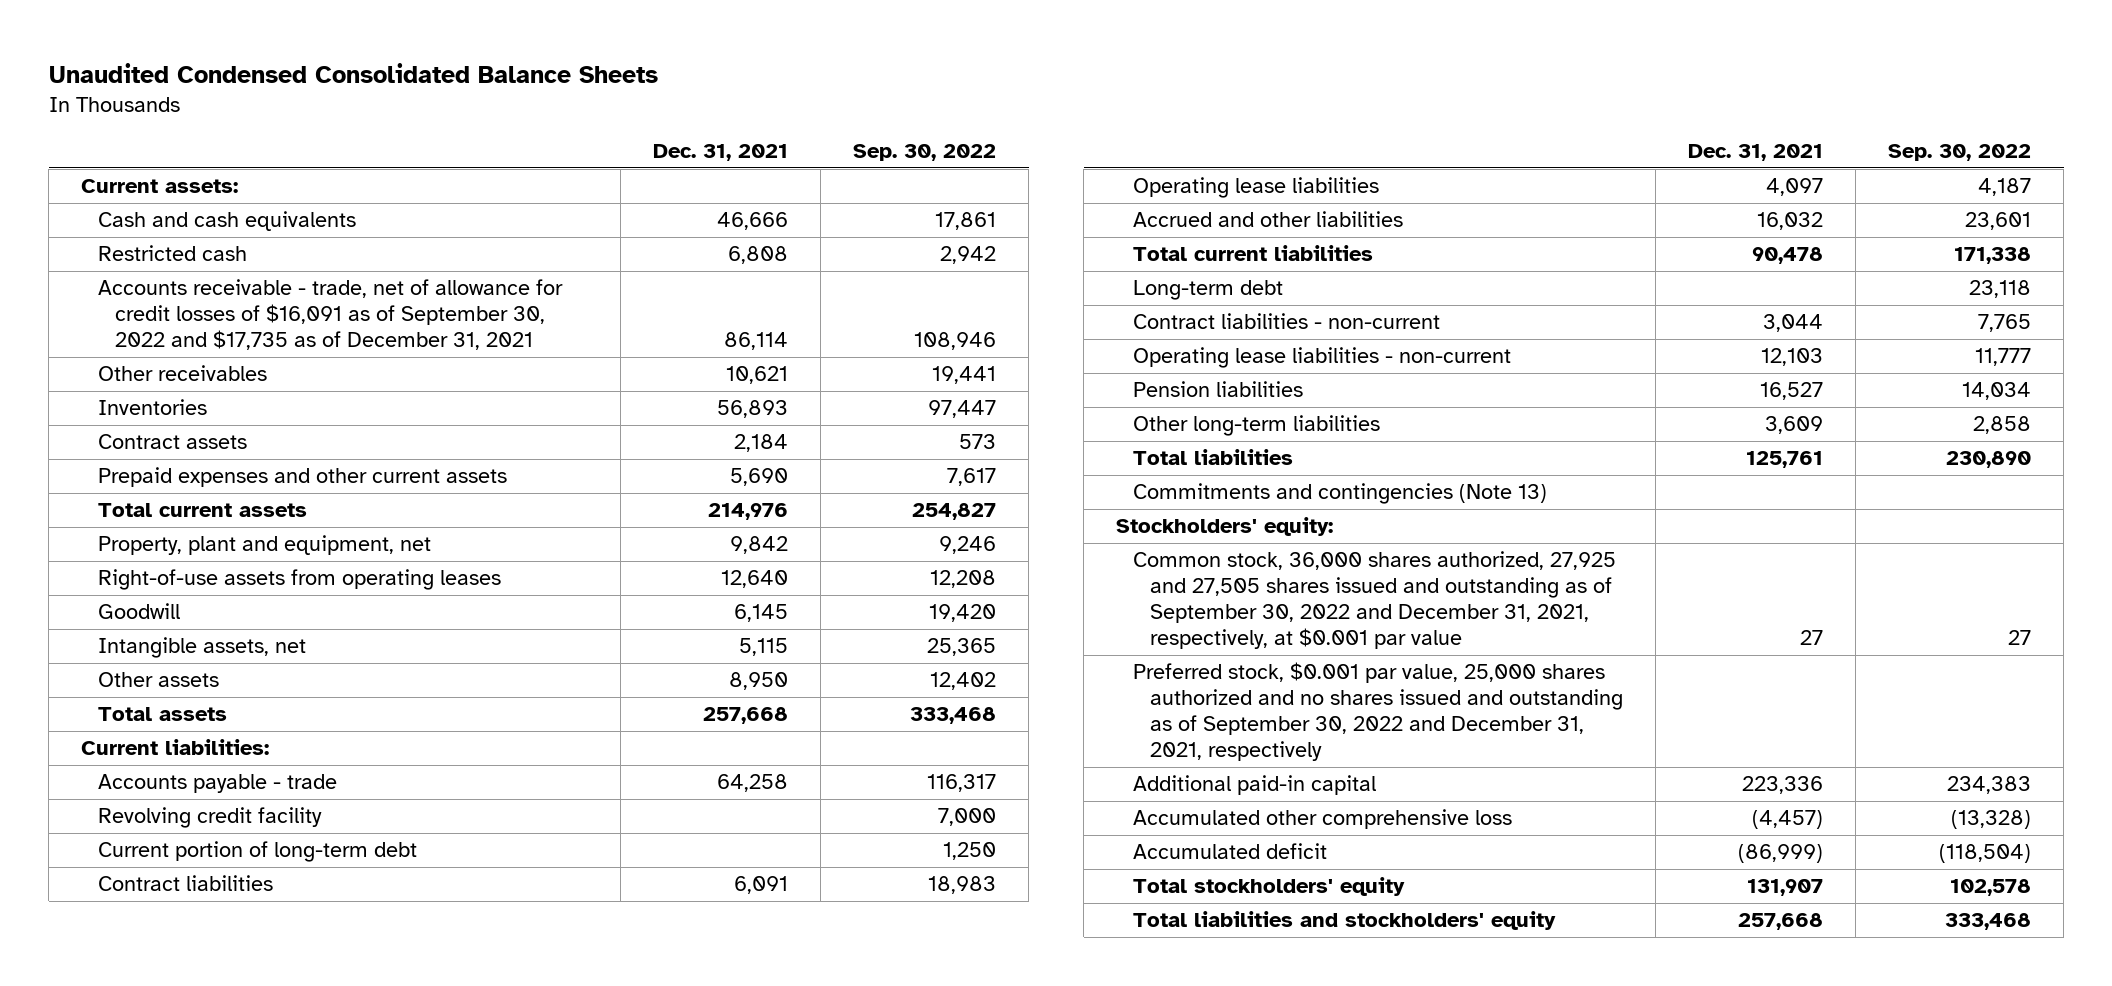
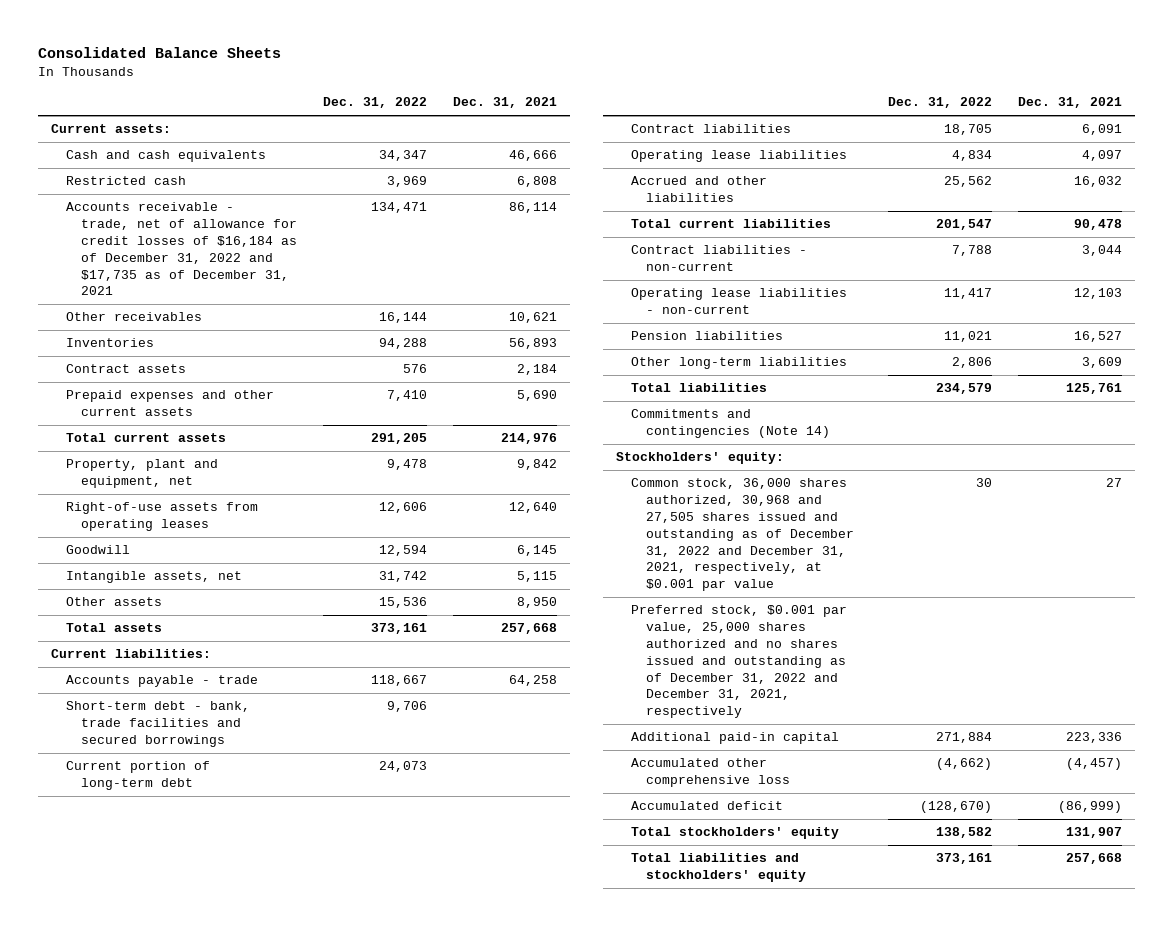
[48,62,658,83] Unaudited Condensed Consolidated Balance Sheets -> [37,47,281,59] Consolidated Balance Sheets
[853,144,997,162] Sep. 30, 2022 -> none
none -> [323,97,428,109] Dec. 31, 2022
[98,279,564,351] Accounts receivable - trade, net of allowance for credit losses of $16,091 as of September 30, 2022 and $17,735 as of December 31, 2021 -> [65,202,298,296] Accounts receivable - trade, net of allowance for credit losses of $16,184 as of December 31, 2022 and $17,735 as of December 31, 2021
[98,807,323,829] Revolving credit facility -> none
none -> [65,701,250,748] Short-term debt - bank, trade facilities and secured borrowings
[1133,280,1284,301] Long-term debt -> none
[1133,483,1548,505] Commitments and contingencies (Note 13) -> [631,409,831,439] Commitments and contingencies (Note 14)
[1133,551,1617,650] Common stock, 36,000 shares authorized, 27,925 and 27,505 shares issued and outstanding as of September 30, 2022 and December 31, 2021, respectively, at $0.001 par value -> [631,478,855,592] Common stock, 36,000 shares authorized, 30,968 and 27,505 shares issued and outstanding as of December 31, 2022 and December 31, 2021, respectively, at $0.001 par value
[1133,662,1624,762] Preferred stock, $0.001 par value, 25,000 shares authorized and no shares issued and outstanding as of September 30, 2022 and December 31, 2021, respectively -> [631,605,848,719] Preferred stock, $0.001 par value, 25,000 shares authorized and no shares issued and outstanding as of December 31, 2022 and December 31, 2021, respectively

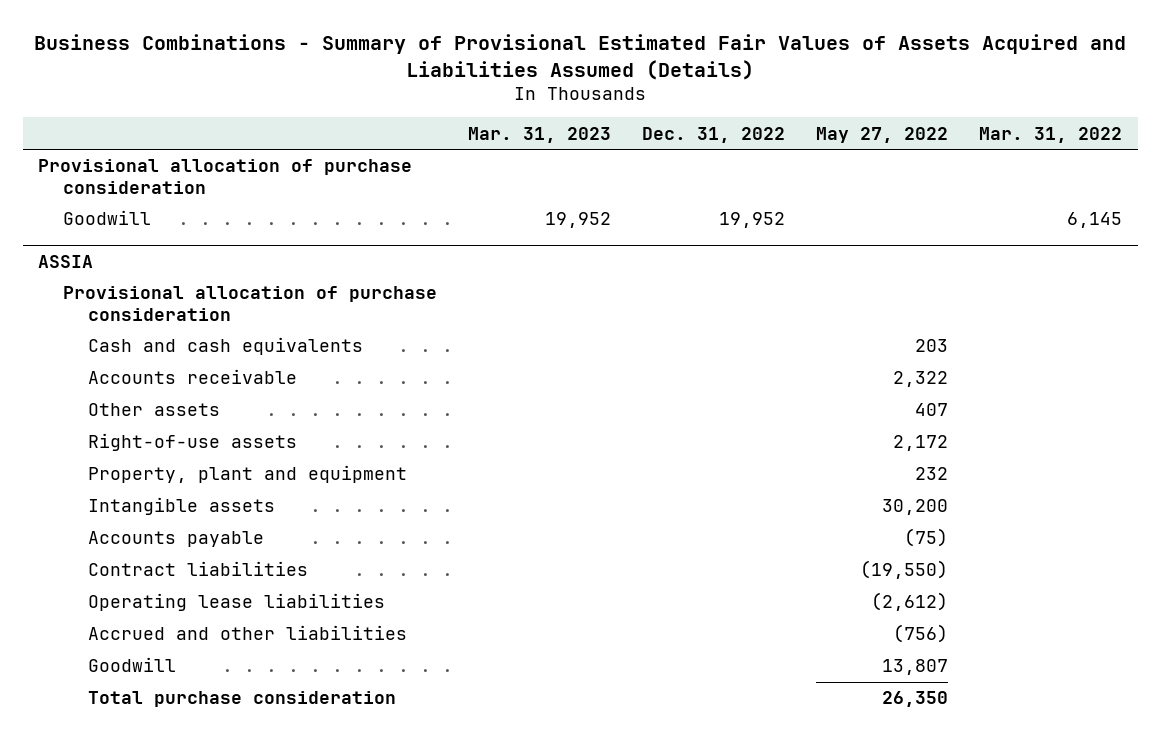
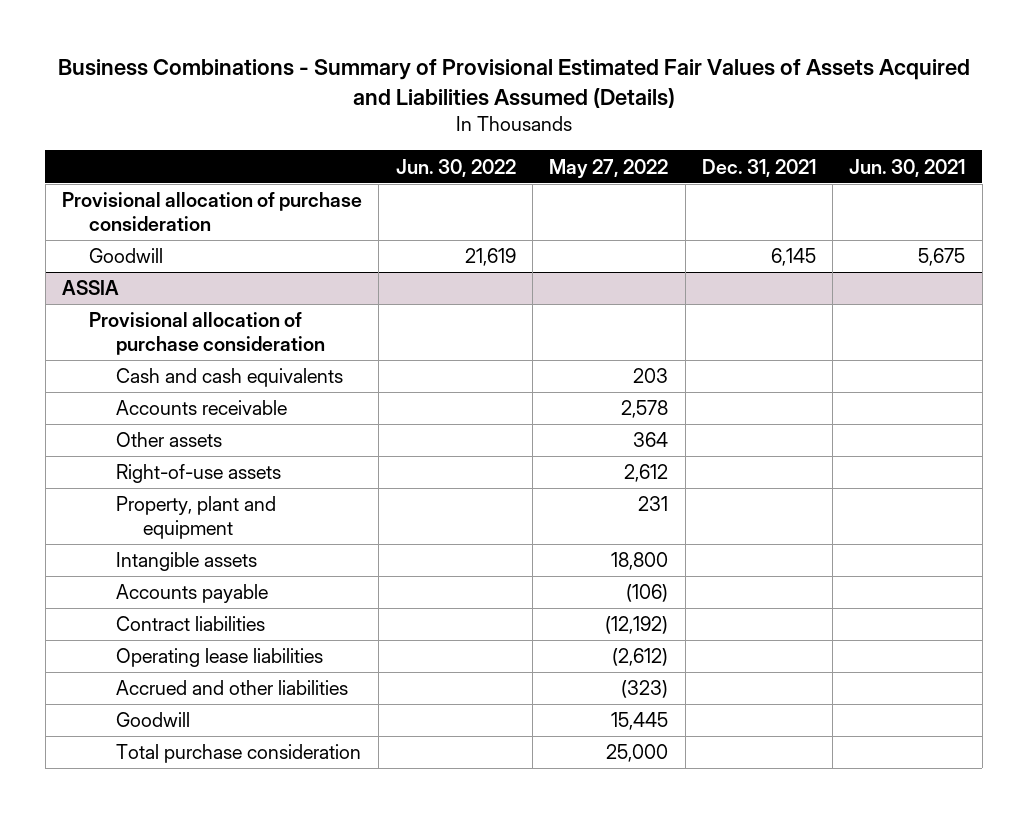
[468,126,612,143] Mar. 31, 2023 -> none
[642,126,786,143] Dec. 31, 2022 -> none
[979,126,1123,143] Mar. 31, 2022 -> none
none -> [395,158,516,177] Jun. 30, 2022
none -> [701,158,816,177] Dec. 31, 2021
none -> [849,158,966,177] Jun. 30, 2021
[893,371,949,388] 2,322 -> [621,400,669,419] 2,578
[915,403,949,417] 407 -> [633,432,669,448] 364
[893,435,949,452] 2,172 -> [624,464,669,483] 2,612
[915,467,949,481] 232 -> [638,496,669,512] 231
[882,499,949,516] 30,200 -> [611,552,669,571] 18,800
[904,528,949,548] (75) -> [626,584,669,603] (106)
[860,560,949,580] (19,550) -> [605,616,669,635] (12,192)
[893,624,949,644] (756) -> [621,680,669,699] (323)
[882,659,949,676] 13,807 -> [611,712,669,731] 15,445
[882,691,949,708] 26,350 -> [606,744,669,763] 25,000

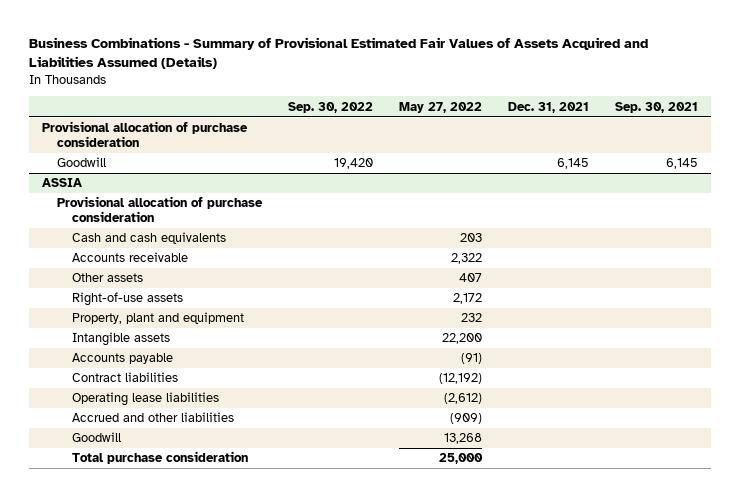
[395,158,516,177] Jun. 30, 2022 -> none
[849,158,966,177] Jun. 30, 2021 -> none
none -> [287,101,373,113] Sep. 30, 2022
none -> [614,101,698,113] Sep. 30, 2021
[621,400,669,419] 2,578 -> [450,253,482,265] 2,322
[633,432,669,448] 364 -> [458,273,482,283] 407
[624,464,669,483] 2,612 -> [452,293,482,305] 2,172
[638,496,669,512] 231 -> [460,313,482,323] 232
[611,552,669,571] 18,800 -> [441,333,482,345] 22,200
[626,584,669,603] (106) -> [460,353,482,365] (91)
[621,680,669,699] (323) -> [449,413,482,425] (909)
[611,712,669,731] 15,445 -> [443,433,482,445] 13,268

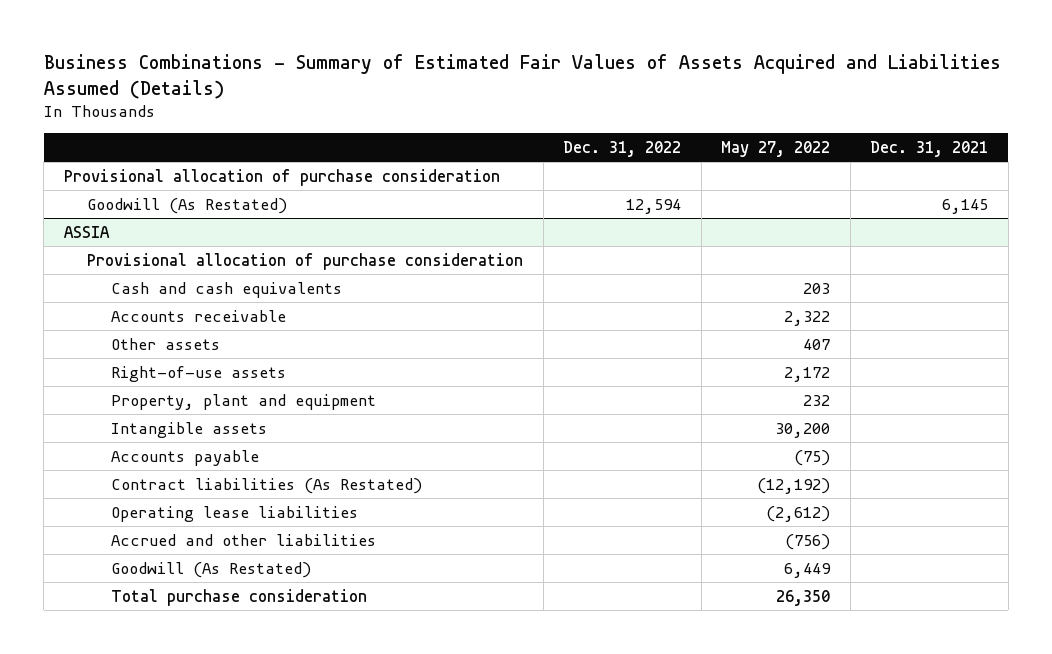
[28,37,648,70] Business Combinations - Summary of Provisional Estimated Fair Values of Assets Acquired and Liabilities Assumed (Details) -> [43,54,1001,99] Business Combinations - Summary of Estimated Fair Values of Assets Acquired and Liabilities Assumed (Details)
[287,101,373,113] Sep. 30, 2022 -> none
[614,101,698,113] Sep. 30, 2021 -> none
none -> [563,140,682,157] Dec. 31, 2022
[57,157,107,168] Goodwill -> [87,197,288,214] Goodwill (As Restated)
[441,333,482,345] 22,200 -> [775,422,831,438] 30,200
[460,353,482,365] (91) -> [794,449,831,466] (75)
[72,372,179,383] Contract liabilities -> [110,477,422,494] Contract liabilities (As Restated)
[449,413,482,425] (909) -> [785,533,831,550] (756)
[72,432,122,443] Goodwill -> [110,561,311,578] Goodwill (As Restated)
[443,433,482,445] 13,268 -> [784,562,832,578] 6,449
[438,453,483,465] 25,000 -> [776,589,831,606] 26,350

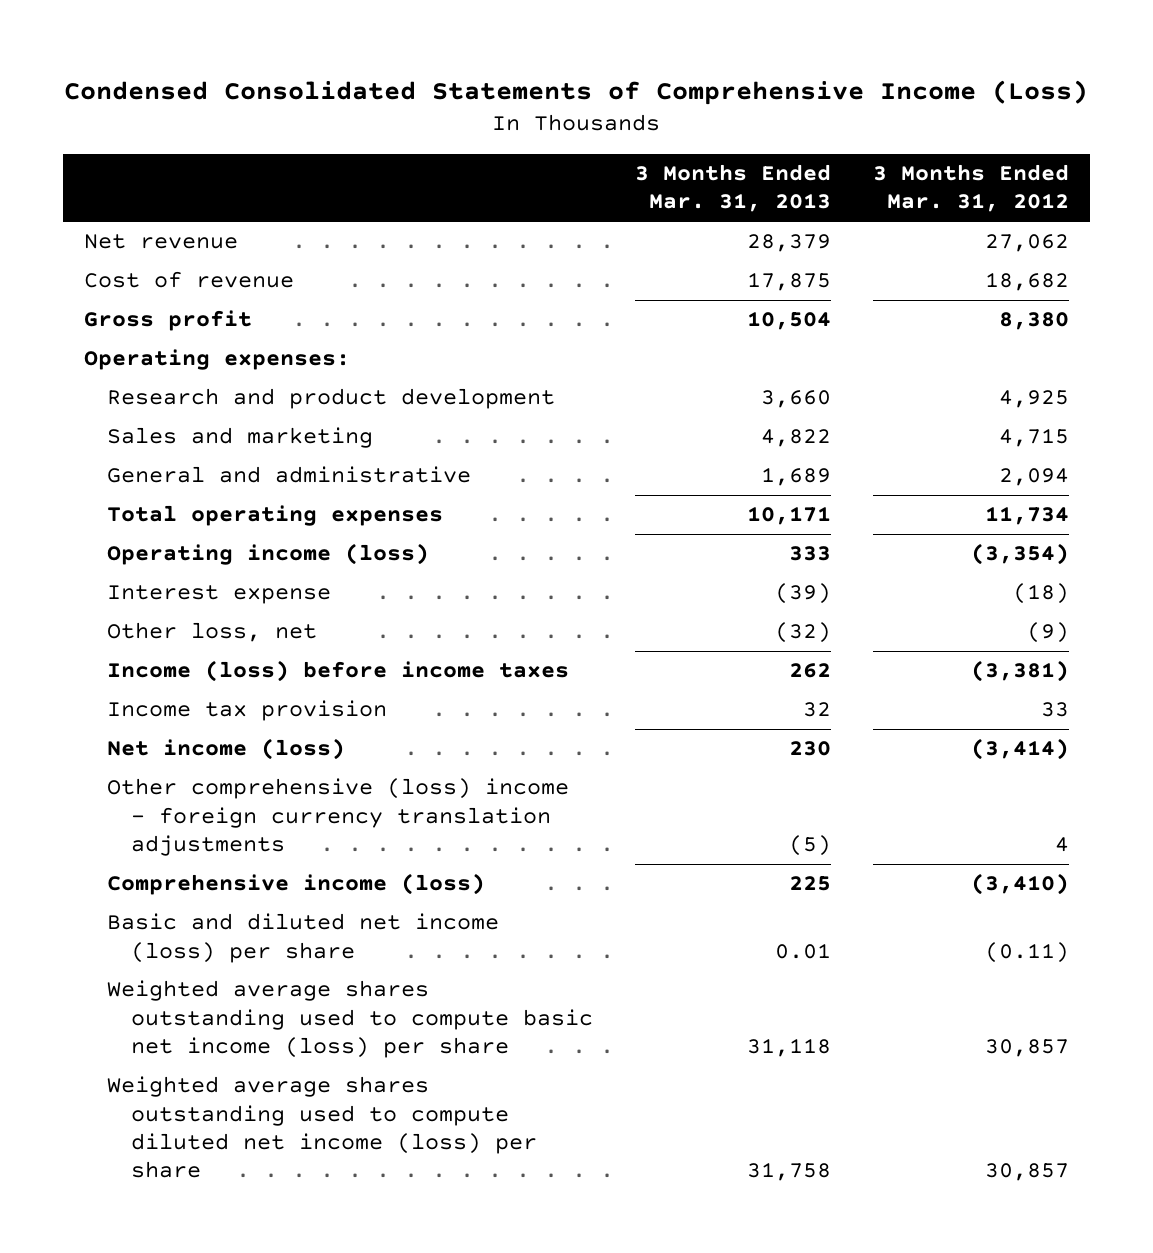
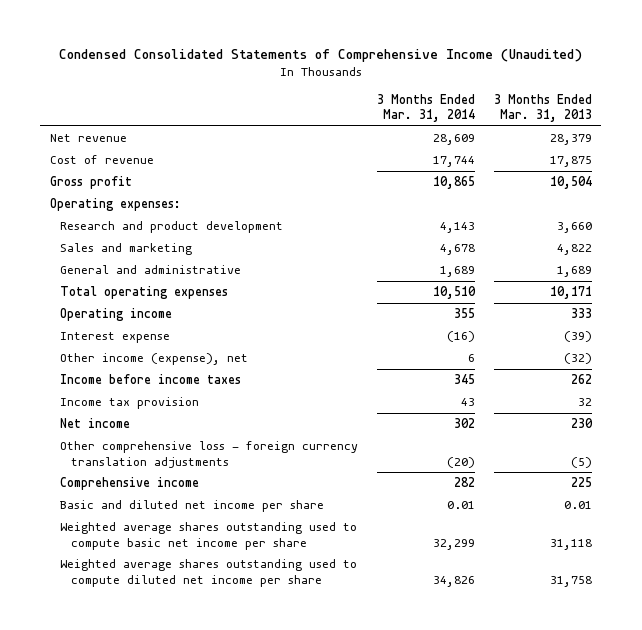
[64,79,1089,105] Condensed Consolidated Statements of Comprehensive Income (Loss) -> [58,49,582,63] Condensed Consolidated Statements of Comprehensive Income (Unaudited)
[873,164,1070,213] 3 Months Ended Mar. 31, 2012 -> none
none -> [377,93,476,122] 3 Months Ended Mar. 31, 2014
[107,543,430,566] Operating income (loss) -> [60,308,173,322] Operating income
[107,622,318,643] Other loss, net -> [60,353,249,366] Other income (expense), net
[107,660,570,683] Income (loss) before income taxes -> [60,374,242,385] Income before income taxes
[107,738,346,761] Net income (loss) -> [60,418,131,429] Net income
[107,778,570,857] Other comprehensive (loss) income - foreign currency translation adjustments -> [60,441,359,468] Other comprehensive loss - foreign currency translation adjustments
[107,873,486,896] Comprehensive income (loss) -> [60,477,200,491] Comprehensive income
[107,913,500,963] Basic and diluted net income (loss) per share -> [60,500,325,513] Basic and diluted net income per share
[107,980,593,1059] Weighted average shares outstanding used to compute basic net income (loss) per share -> [60,522,358,550] Weighted average shares outstanding used to compute basic net income per share
[107,1076,537,1179] Weighted average shares outstanding used to compute diluted net income (loss) per share -> [60,559,358,587] Weighted average shares outstanding used to compute diluted net income per share

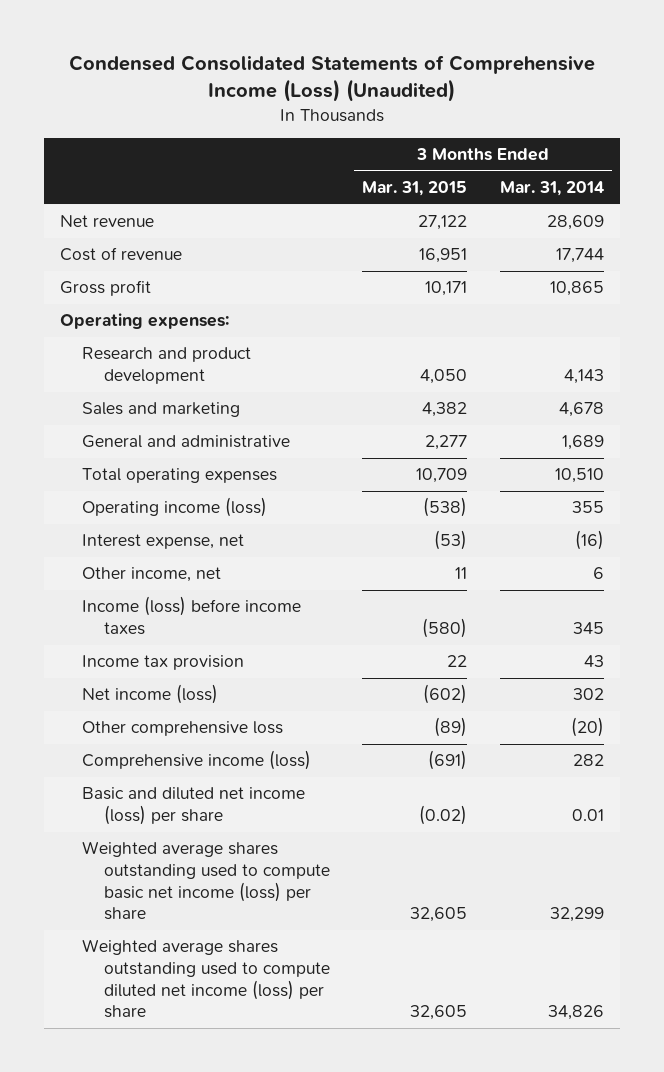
[58,49,582,63] Condensed Consolidated Statements of Comprehensive Income (Unaudited) -> [68,55,595,103] Condensed Consolidated Statements of Comprehensive Income (Loss) (Unaudited)
[494,93,593,122] 3 Months Ended Mar. 31, 2013 -> none
none -> [362,181,468,197] Mar. 31, 2015
[60,308,173,322] Operating income -> [81,497,267,518] Operating income (loss)
[60,332,171,344] Interest expense -> [81,534,244,550] Interest expense, net
[60,353,249,366] Other income (expense), net -> [81,567,221,583] Other income, net
[60,374,242,385] Income before income taxes -> [81,596,301,636] Income (loss) before income taxes
[60,418,131,429] Net income -> [81,684,218,705] Net income (loss)
[60,441,359,468] Other comprehensive loss - foreign currency translation adjustments -> [81,721,283,737] Other comprehensive loss
[60,477,200,491] Comprehensive income -> [81,750,311,771] Comprehensive income (loss)
[60,500,325,513] Basic and diluted net income per share -> [81,787,305,826] Basic and diluted net income (loss) per share
[60,522,358,550] Weighted average shares outstanding used to compute basic net income per share -> [81,841,330,921] Weighted average shares outstanding used to compute basic net income (loss) per share
[60,559,358,587] Weighted average shares outstanding used to compute diluted net income per share -> [81,939,330,1019] Weighted average shares outstanding used to compute diluted net income (loss) per share

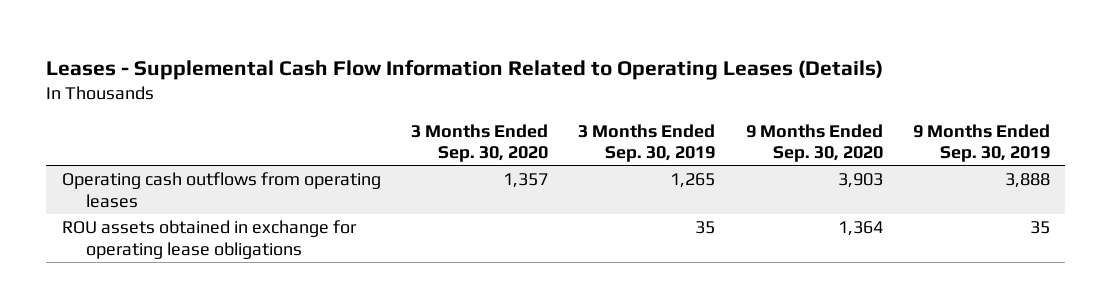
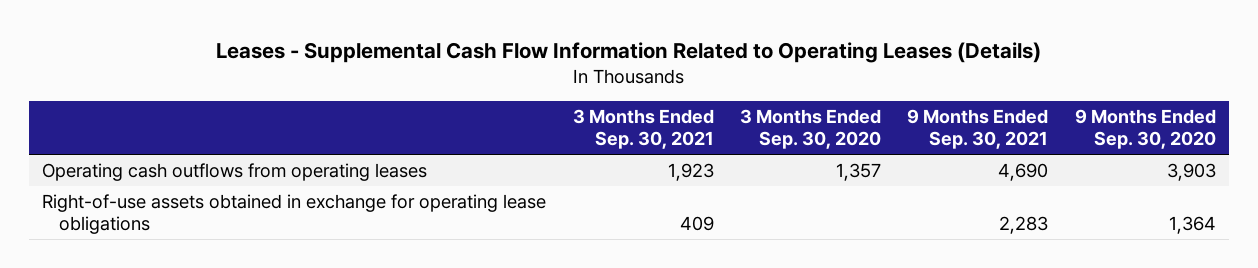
[578,123,716,162] 3 Months Ended Sep. 30, 2019 -> none
[912,123,1050,162] 9 Months Ended Sep. 30, 2019 -> none
none -> [572,109,714,149] 3 Months Ended Sep. 30, 2021
none -> [907,109,1049,149] 9 Months Ended Sep. 30, 2021
[61,220,357,259] ROU assets obtained in exchange for operating lease obligations -> [42,194,547,235] Right-of-use assets obtained in exchange for operating lease obligations

